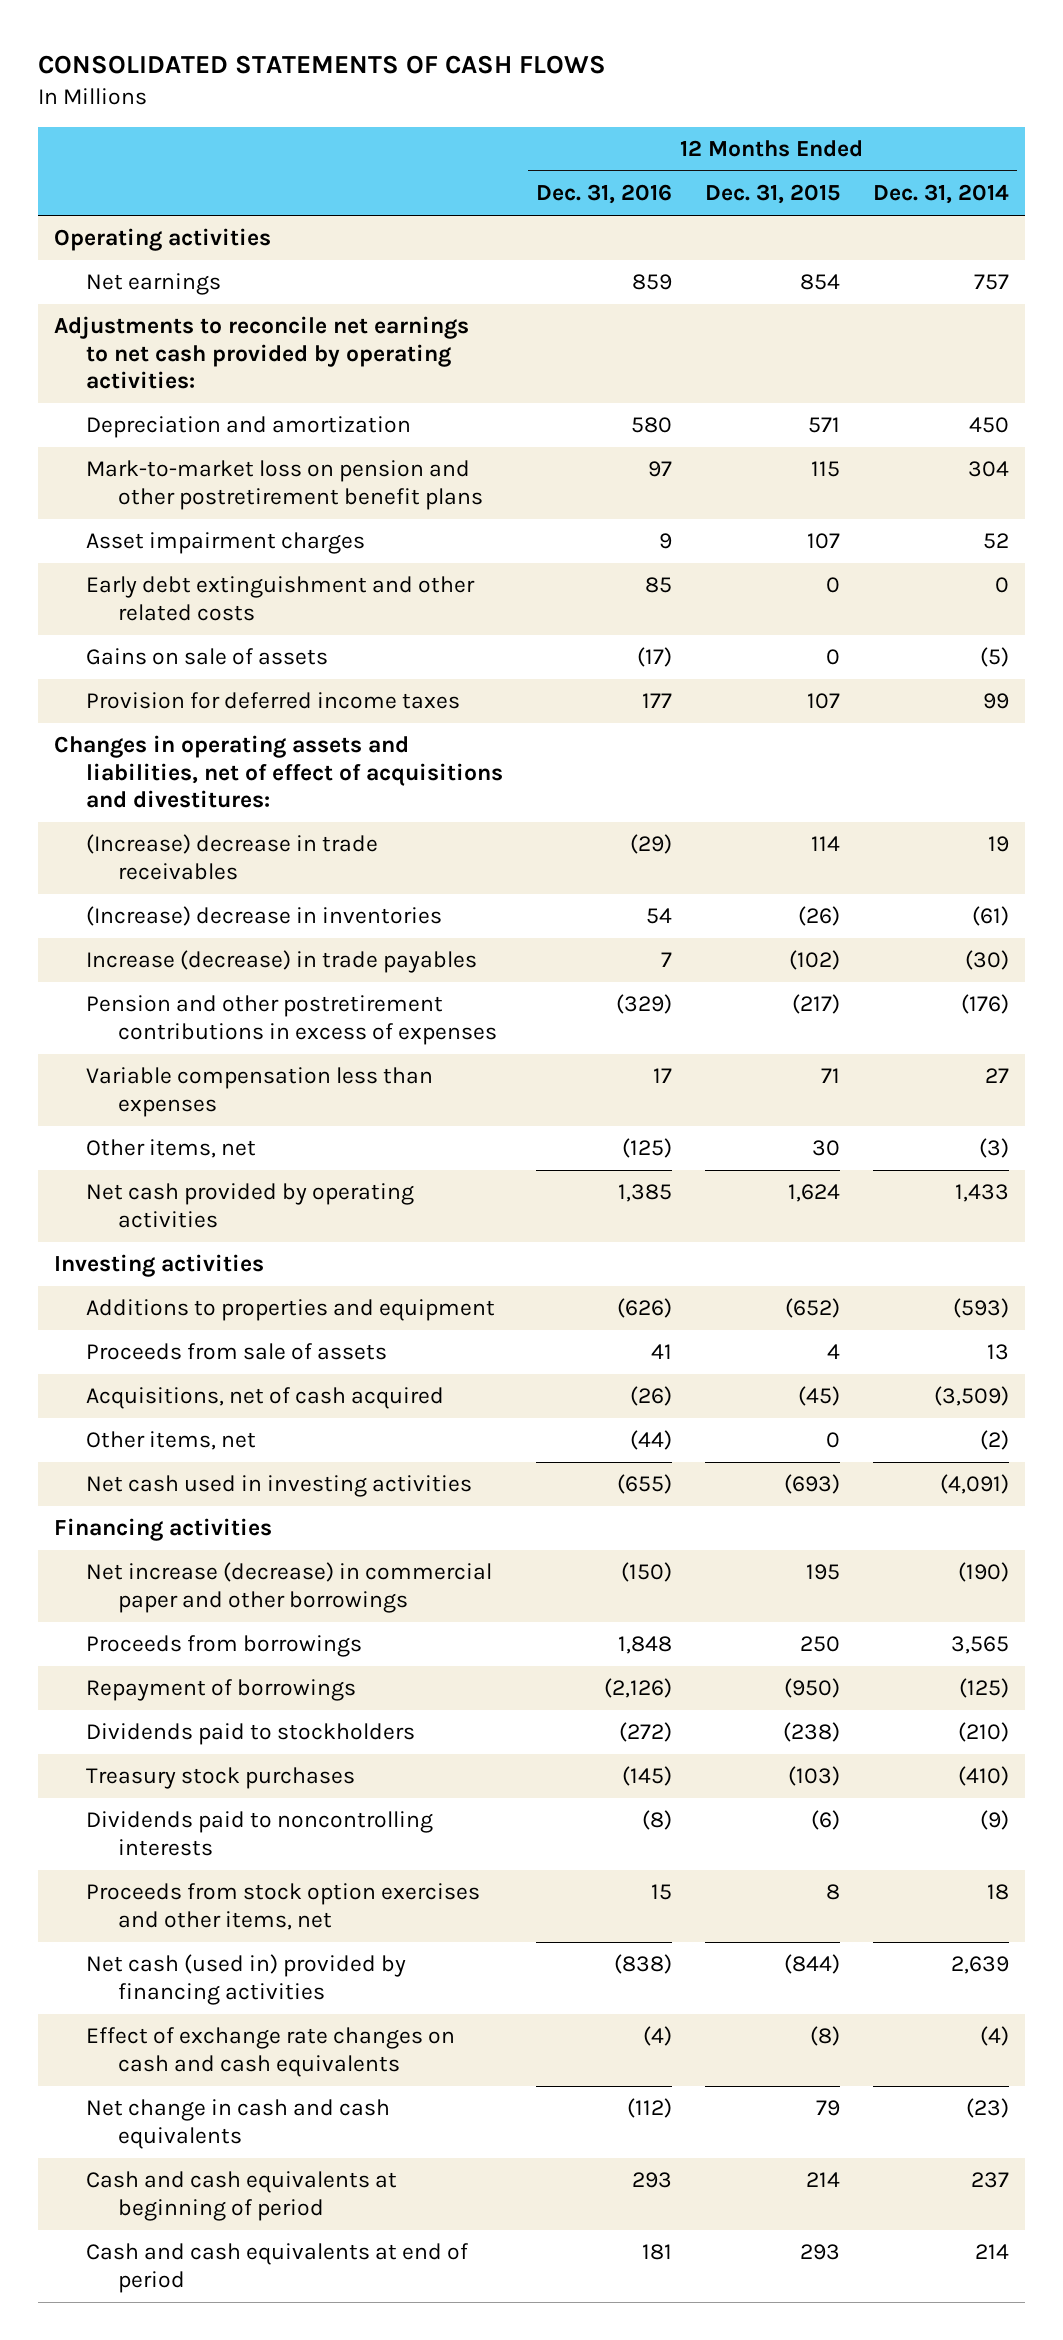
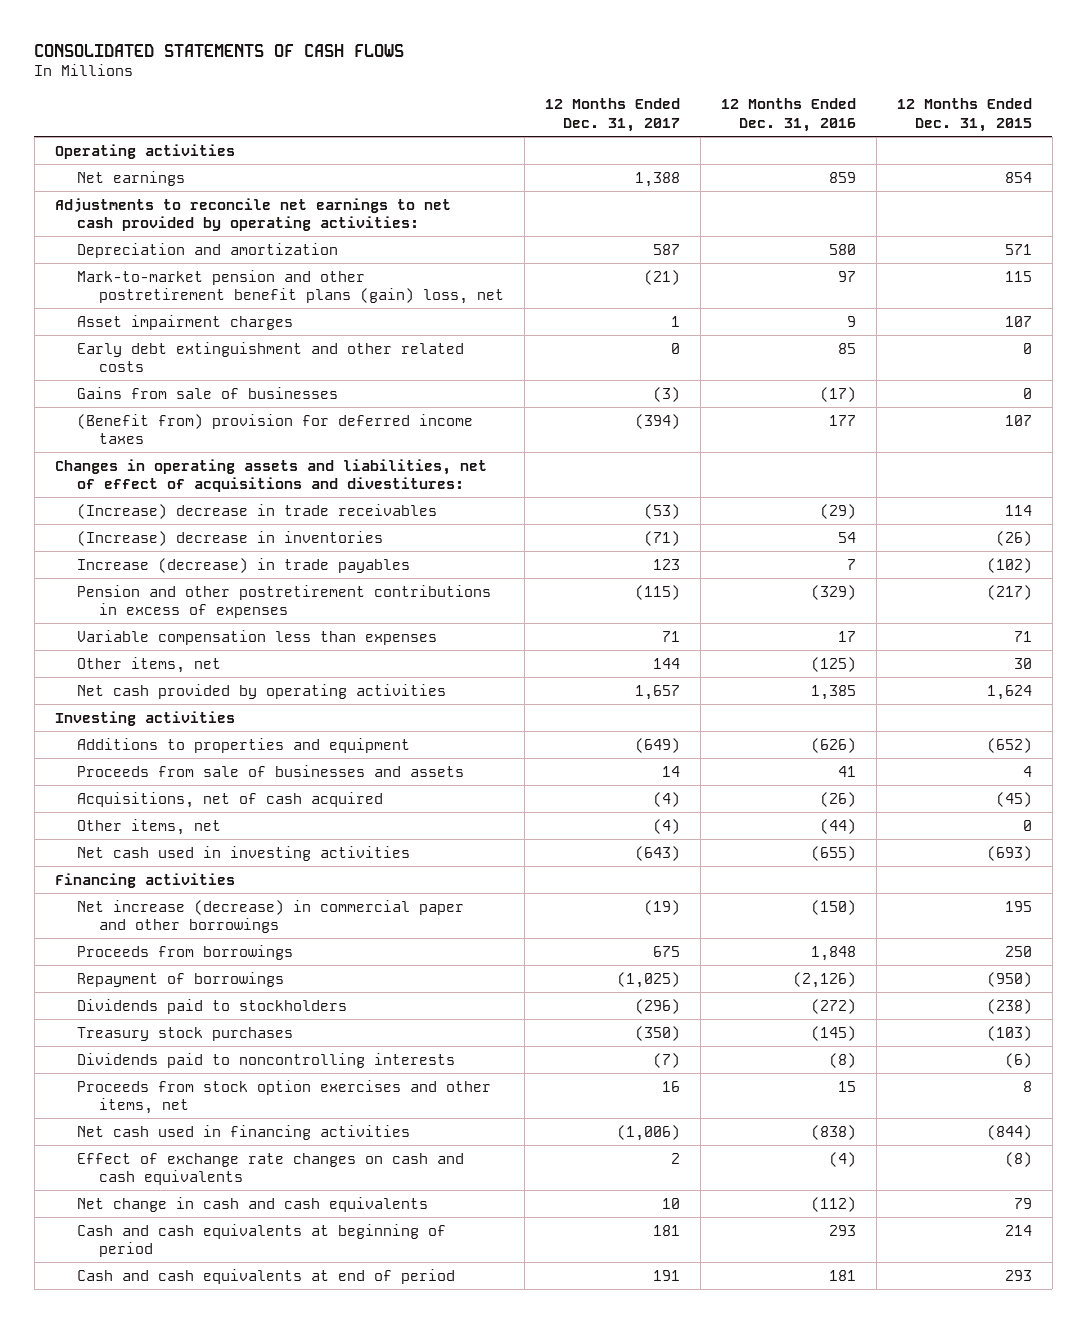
[872,184,1009,205] Dec. 31, 2014 -> none
none -> [545,98,681,132] 12 Months Ended Dec. 31, 2017
[86,460,484,510] Mark-to-market loss on pension and other postretirement benefit plans -> [77,269,505,304] Mark-to-market pension and other postretirement benefit plans (gain) loss, net
[86,648,329,666] Gains on sale of assets -> none
none -> [77,386,339,399] Gains from sale of businesses
[86,692,461,710] Provision for deferred income taxes -> [77,413,474,444] (Benefit from) provision for deferred income taxes
[86,1343,388,1361] Proceeds from sale of assets -> [77,764,465,777] Proceeds from sale of businesses and assets
[86,1954,407,2005] Net cash (used in) provided by financing activities -> [77,1124,411,1140] Net cash used in financing activities

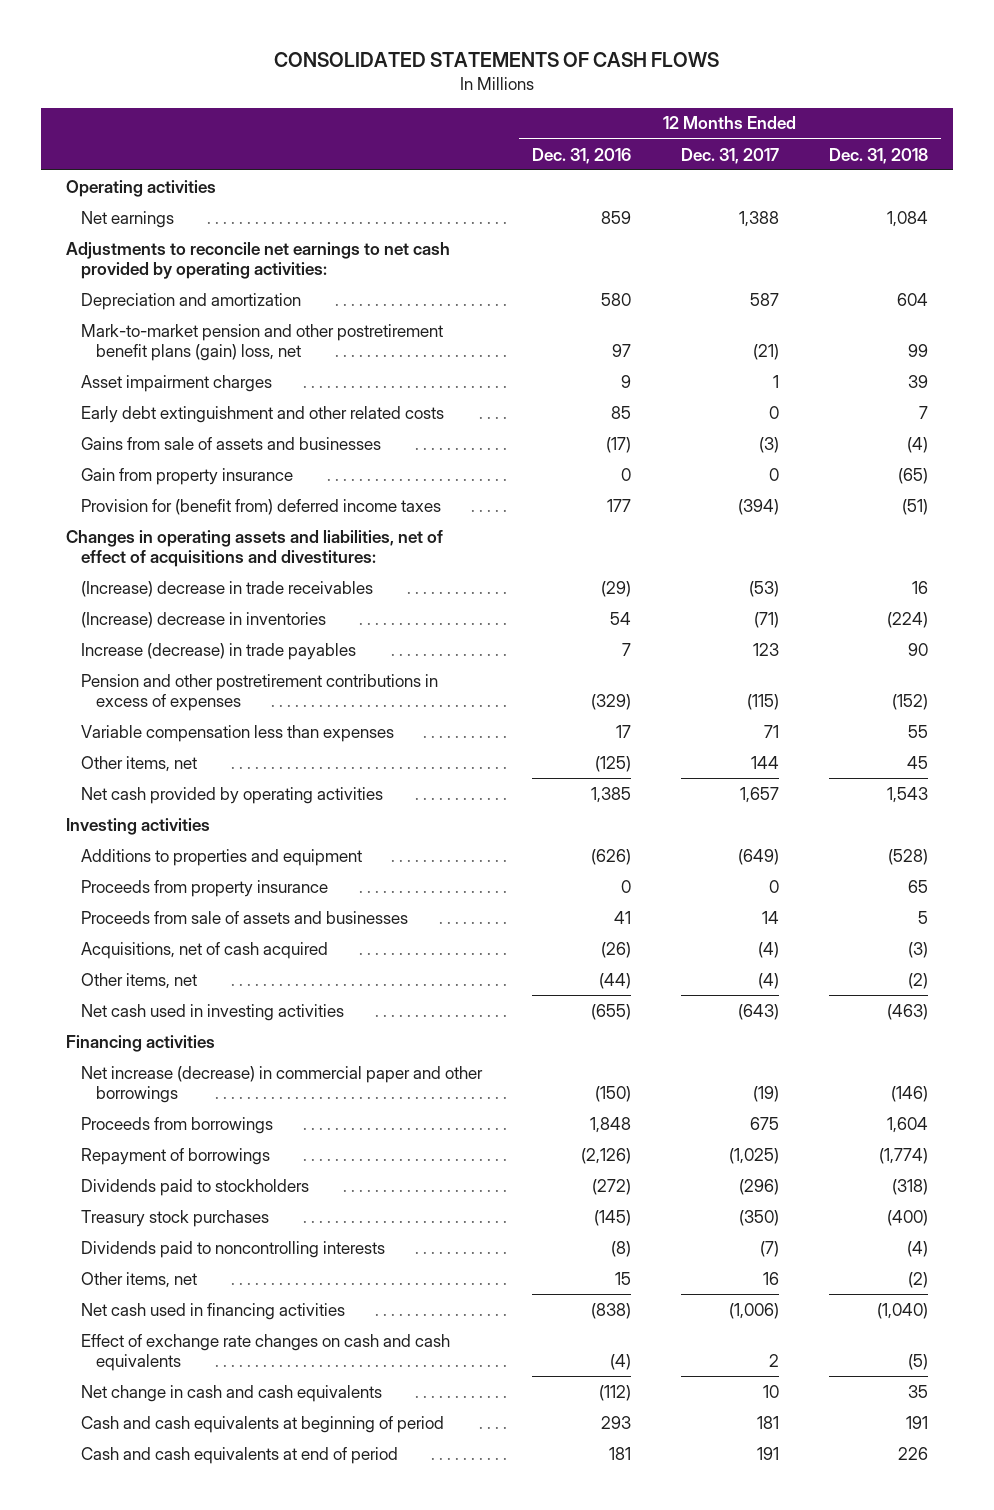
[897,98,1033,132] 12 Months Ended Dec. 31, 2015 -> none
none -> [829,147,929,164] Dec. 31, 2018
[77,386,339,399] Gains from sale of businesses -> [80,436,381,450] Gains from sale of assets and businesses
none -> [80,467,293,485] Gain from property insurance
[77,413,474,444] (Benefit from) provision for deferred income taxes -> [80,498,441,515] Provision for (benefit from) deferred income taxes
none -> [80,879,328,897] Proceeds from property insurance
[77,764,465,777] Proceeds from sale of businesses and assets -> [80,910,408,924] Proceeds from sale of assets and businesses
[77,1079,492,1114] Proceeds from stock option exercises and other items, net -> [80,1271,197,1288] Other items, net

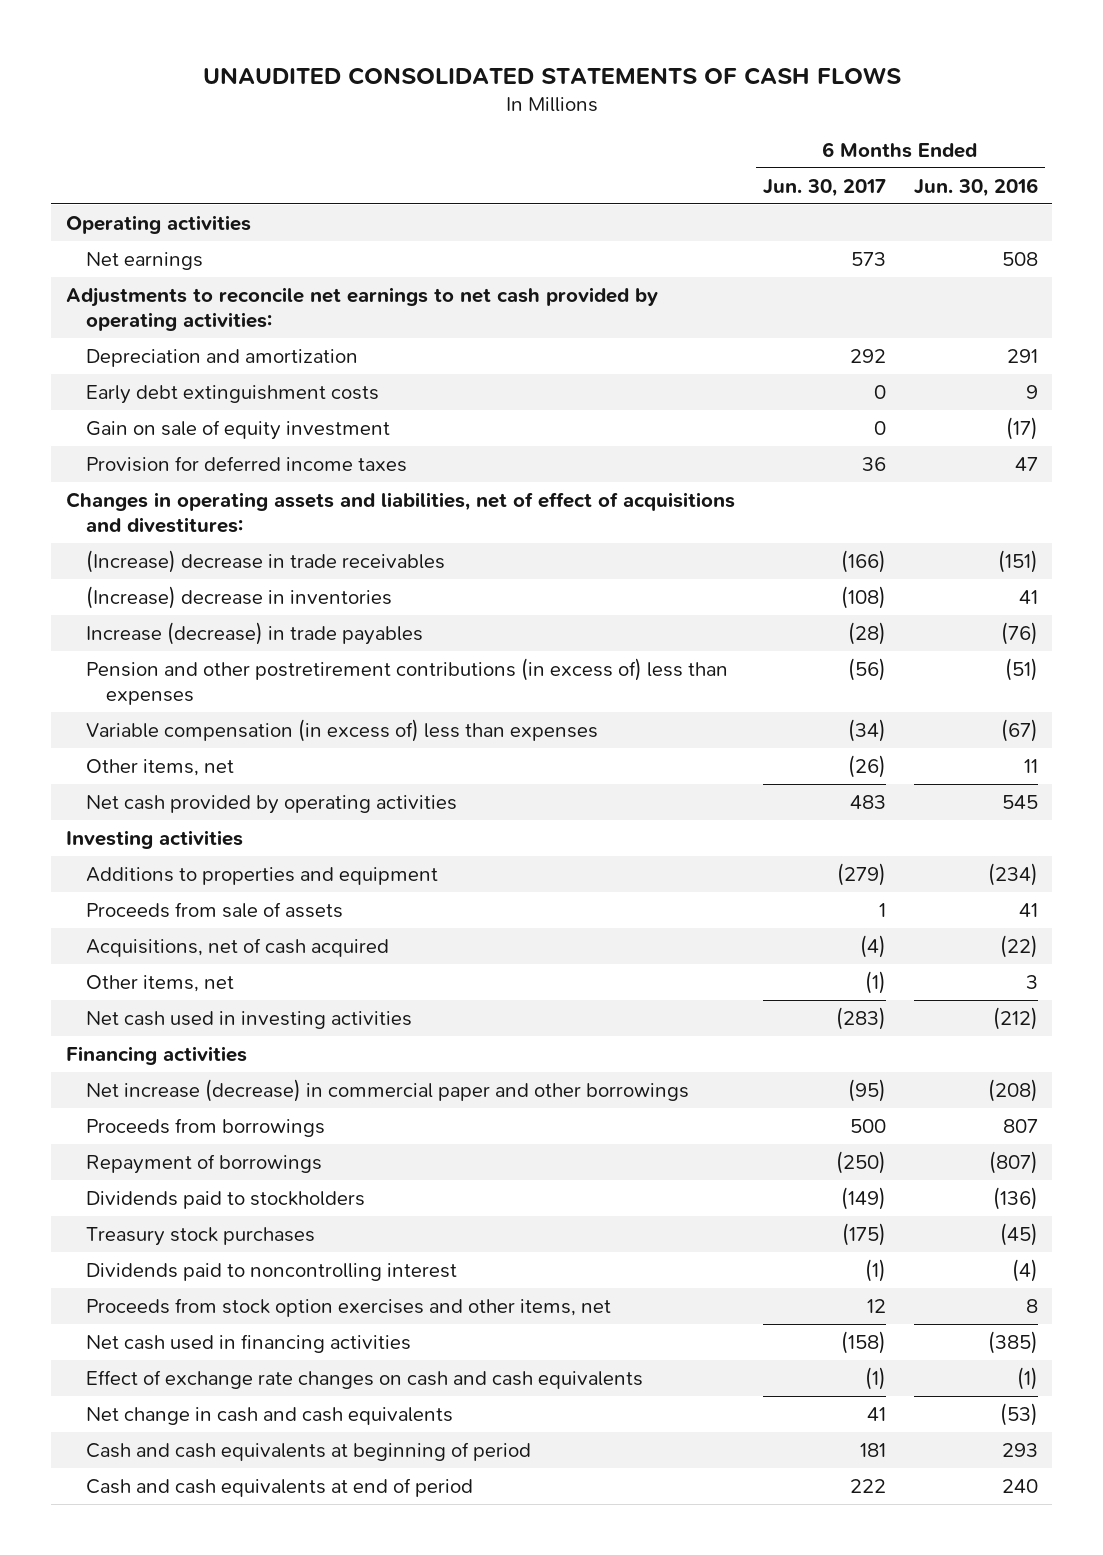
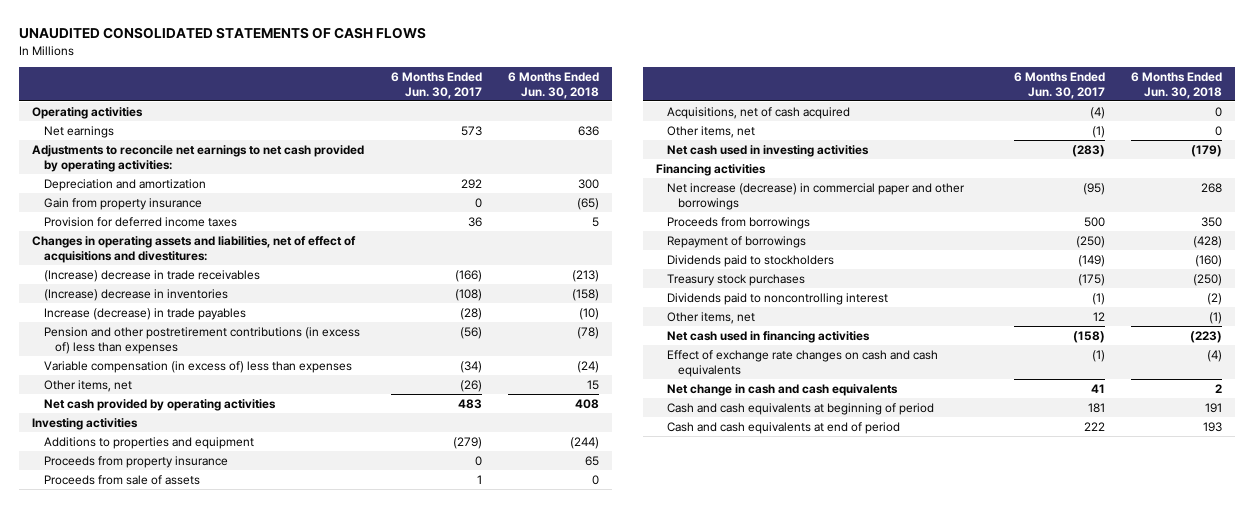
[913,177,1038,197] Jun. 30, 2016 -> none
none -> [507,71,599,99] 6 Months Ended Jun. 30, 2018
[85,384,379,404] Early debt extinguishment costs -> none
[85,419,390,440] Gain on sale of equity investment -> none
none -> [43,197,202,210] Gain from property insurance
none -> [43,455,228,468] Proceeds from property insurance
[85,1297,611,1317] Proceeds from stock option exercises and other items, net -> none
none -> [666,311,755,324] Other items, net

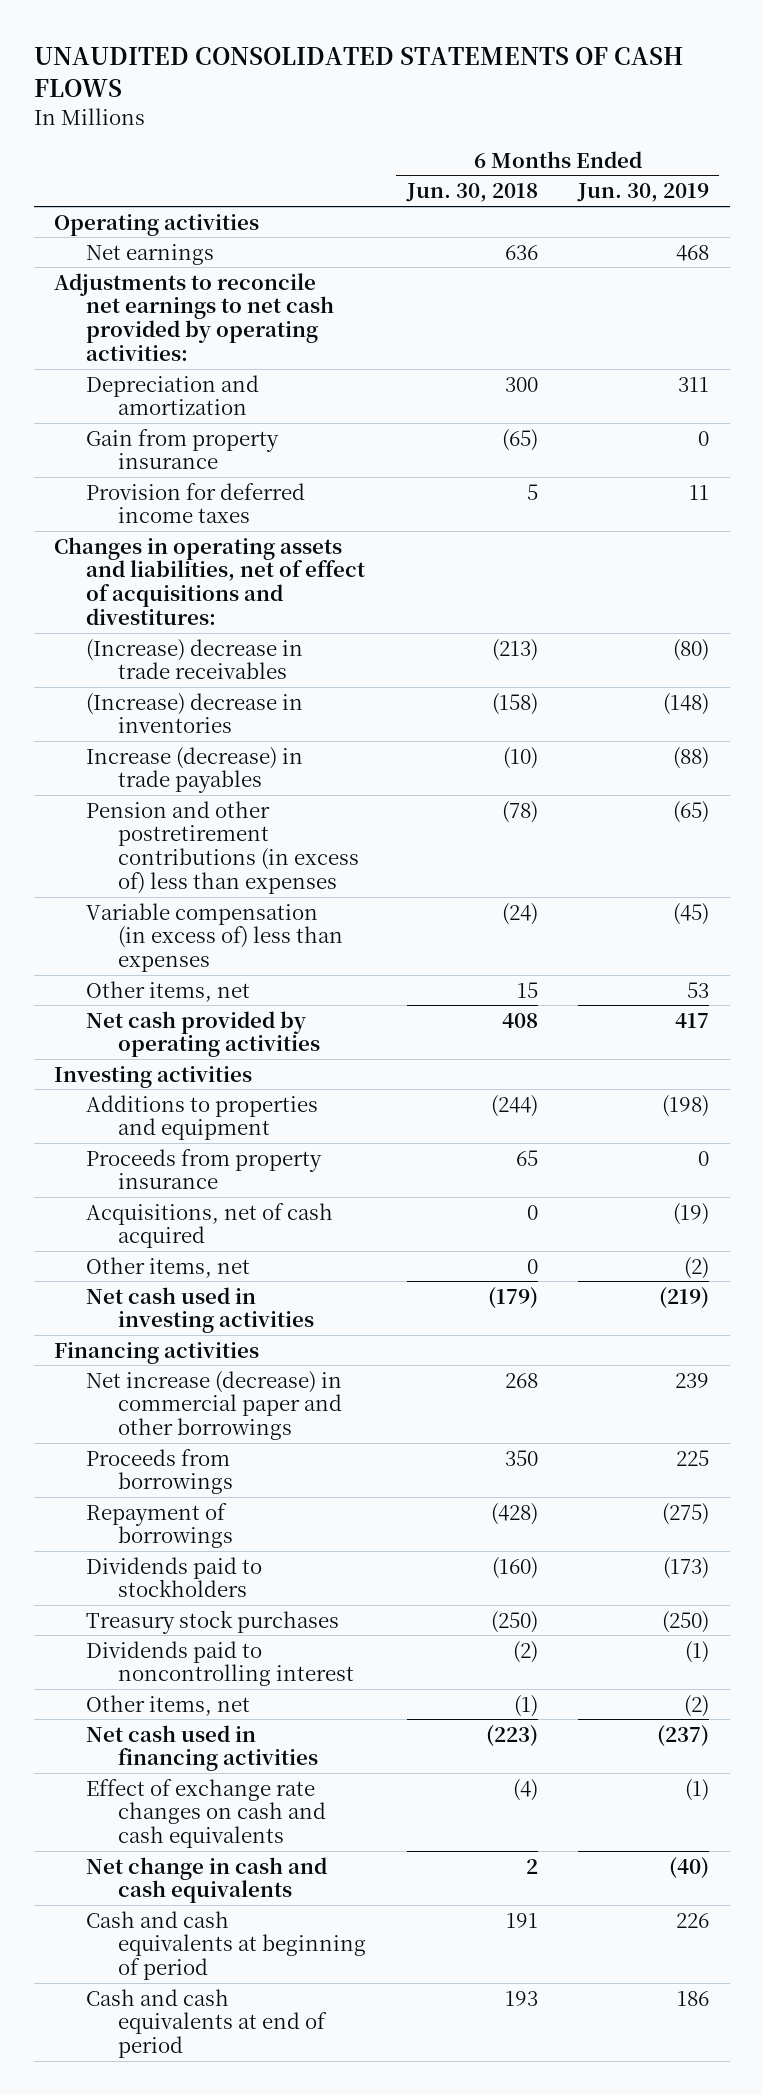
[390,71,482,99] 6 Months Ended Jun. 30, 2017 -> none
none -> [577,183,710,203] Jun. 30, 2019
[43,474,200,485] Proceeds from sale of assets -> none

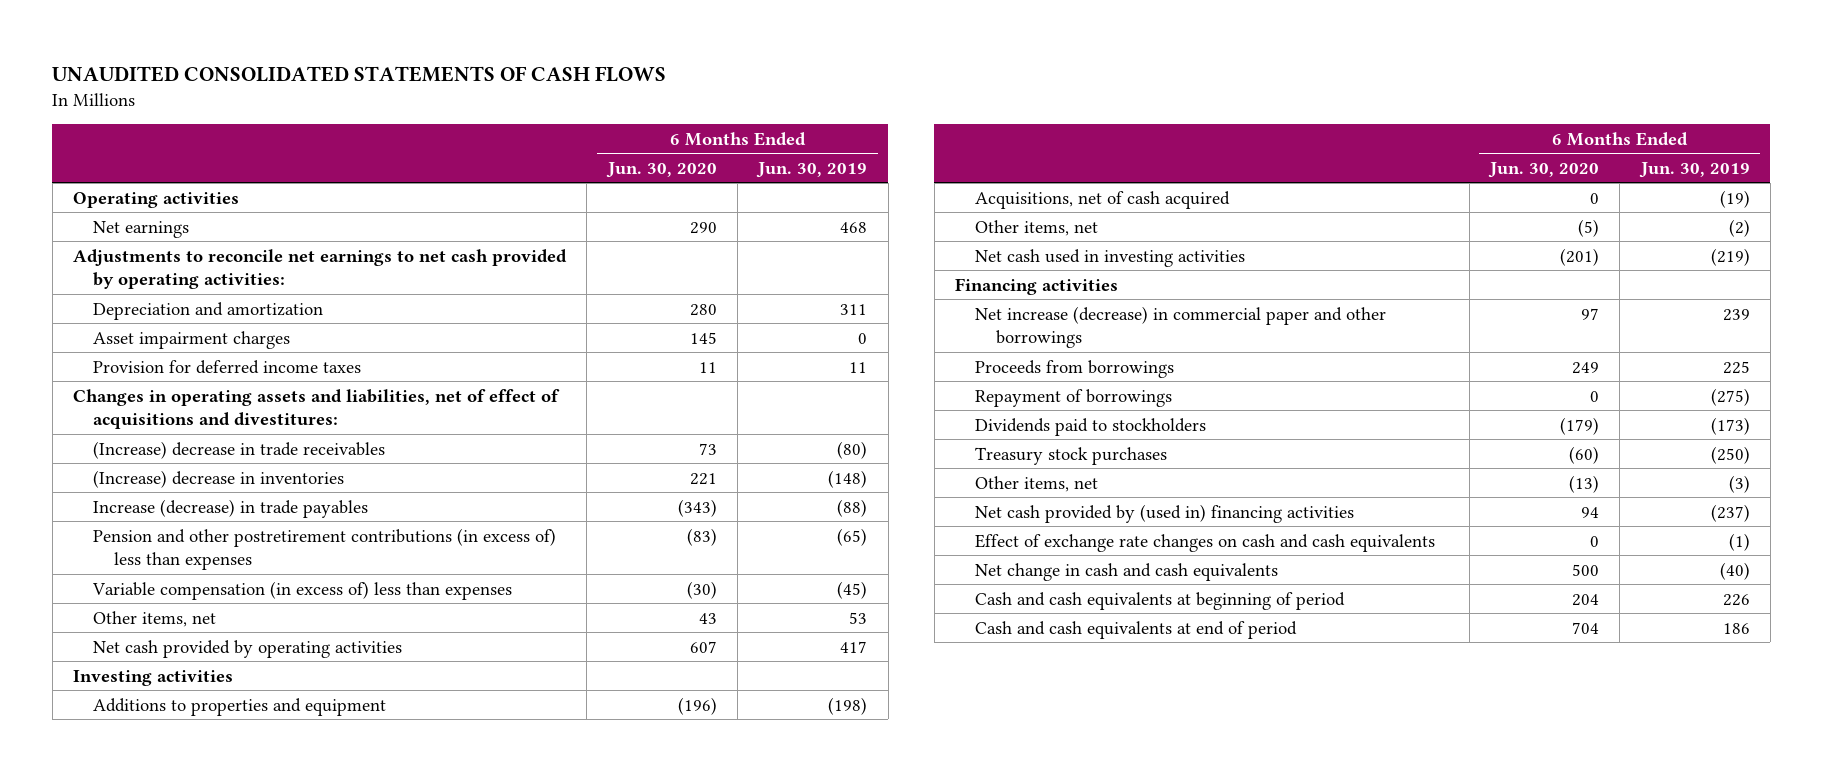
[405,183,538,203] Jun. 30, 2018 -> none
none -> [605,161,717,178] Jun. 30, 2020
[86,428,280,470] Gain from property insurance -> none
none -> [93,330,291,349] Asset impairment charges
[86,1148,323,1190] Proceeds from property insurance -> none
[86,1640,355,1687] Dividends paid to noncontrolling interest -> none
[684,1694,710,1717] (2) -> [1728,474,1750,493] (3)
[86,1724,319,1772] Net cash used in financing activities -> [975,503,1355,523] Net cash provided by (used in) financing activities

